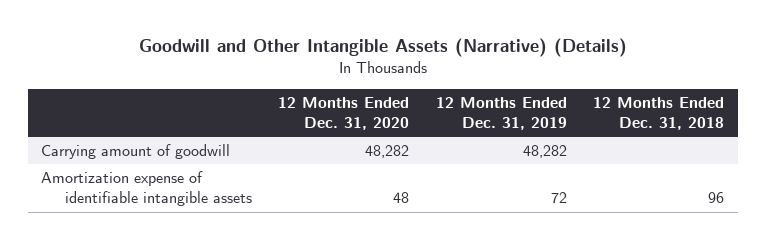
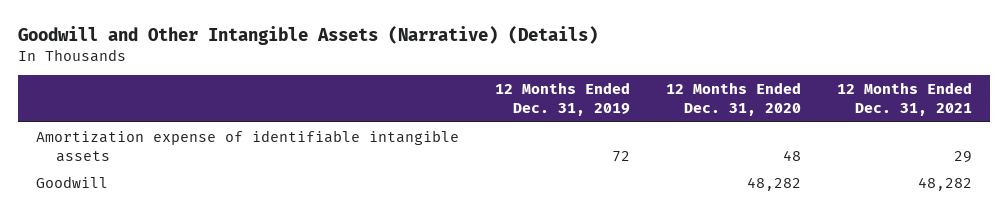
[593,97,725,131] 12 Months Ended Dec. 31, 2018 -> none
none -> [836,82,972,116] 12 Months Ended Dec. 31, 2021
[40,144,230,160] Carrying amount of goodwill -> none
none -> [36,176,109,189] Goodwill

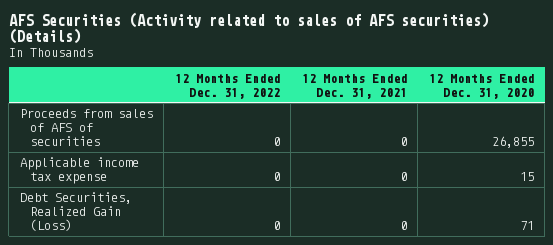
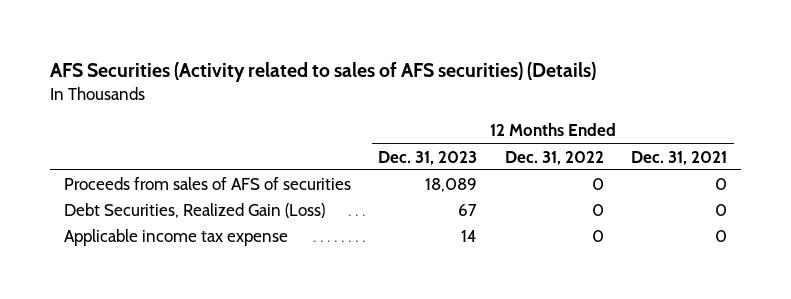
[428,73,534,99] 12 Months Ended Dec. 31, 2020 -> none
none -> [378,150,478,165] Dec. 31, 2023
[19,157,139,185] Applicable income tax expense -> [64,229,289,247] Applicable income tax expense

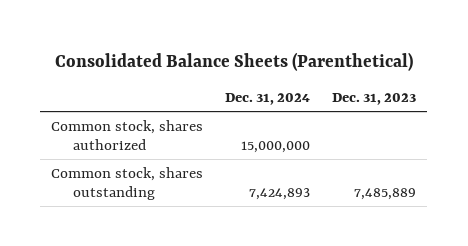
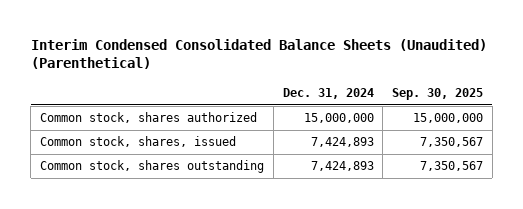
[54,51,413,71] Consolidated Balance Sheets (Parenthetical) -> [30,38,487,70] Interim Condensed Consolidated Balance Sheets (Unaudited) (Parenthetical)
[332,93,417,106] Dec. 31, 2023 -> none
none -> [392,87,484,100] Sep. 30, 2025
none -> [40,136,237,148] Common stock, shares, issued

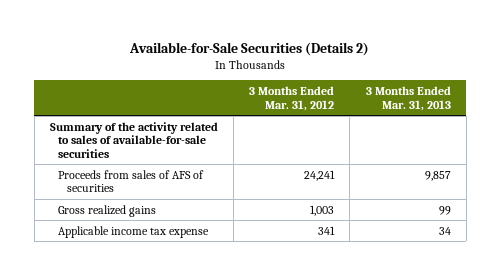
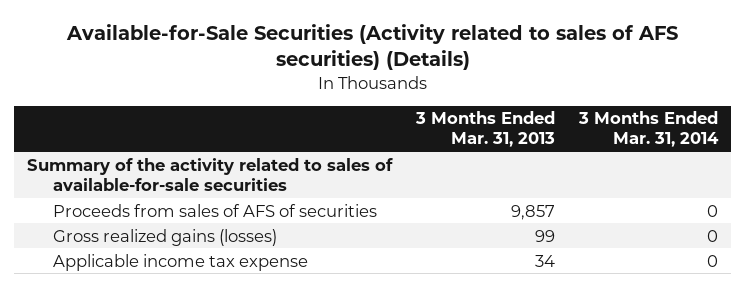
[129,41,370,56] Available-for-Sale Securities (Details 2) -> [65,24,678,71] Available-for-Sale Securities (Activity related to sales of AFS securities) (Details)
[249,86,335,111] 3 Months Ended Mar. 31, 2012 -> none
none -> [578,111,720,148] 3 Months Ended Mar. 31, 2014
[58,204,157,217] Gross realized gains -> [52,228,277,246] Gross realized gains (losses)

